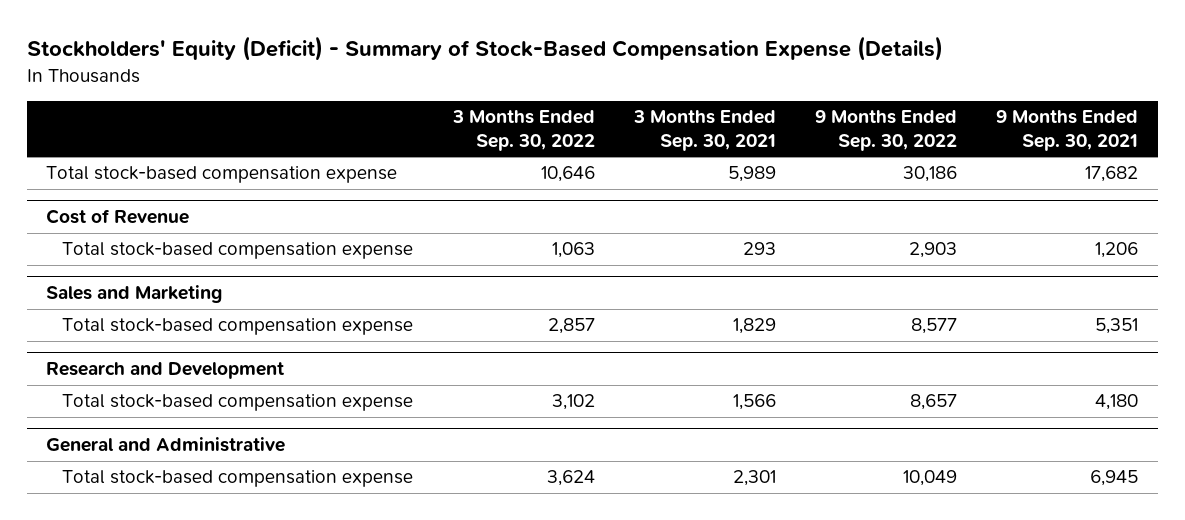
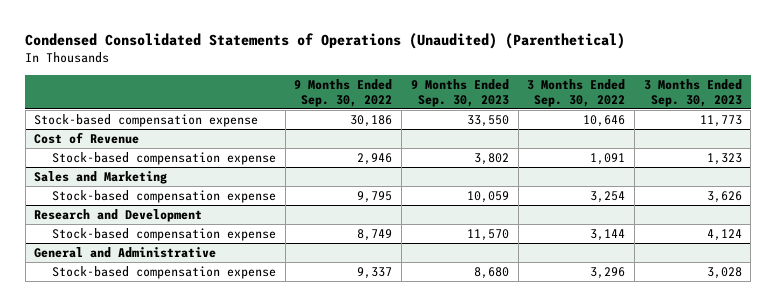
[26,36,943,62] Stockholders' Equity (Deficit) - Summary of Stock-Based Compensation Expense (Details) -> [25,32,626,49] Condensed Consolidated Statements of Operations (Unaudited) (Parenthetical)
[632,110,776,151] 3 Months Ended Sep. 30, 2021 -> none
[996,110,1139,151] 9 Months Ended Sep. 30, 2021 -> none
none -> [410,78,509,107] 9 Months Ended Sep. 30, 2023
none -> [643,78,742,107] 3 Months Ended Sep. 30, 2023
[46,166,398,184] Total stock-based compensation expense -> [34,114,259,128] Stock-based compensation expense
[62,242,414,260] Total stock-based compensation expense -> [51,152,276,166] Stock-based compensation expense
[551,242,595,259] 1,063 -> [590,153,626,166] 1,091
[909,242,958,259] 2,903 -> [357,153,393,166] 2,946
[62,318,414,336] Total stock-based compensation expense -> [51,190,276,204] Stock-based compensation expense
[547,318,595,335] 2,857 -> [590,191,626,204] 3,254
[911,318,958,335] 8,577 -> [357,191,393,204] 9,795
[62,394,414,412] Total stock-based compensation expense -> [51,228,276,242] Stock-based compensation expense
[551,394,595,411] 3,102 -> [590,229,626,242] 3,144
[910,394,958,411] 8,657 -> [357,229,393,242] 8,749
[62,470,414,488] Total stock-based compensation expense -> [51,266,276,280] Stock-based compensation expense
[546,470,595,487] 3,624 -> [590,267,626,280] 3,296
[903,470,958,487] 10,049 -> [357,267,393,280] 9,337

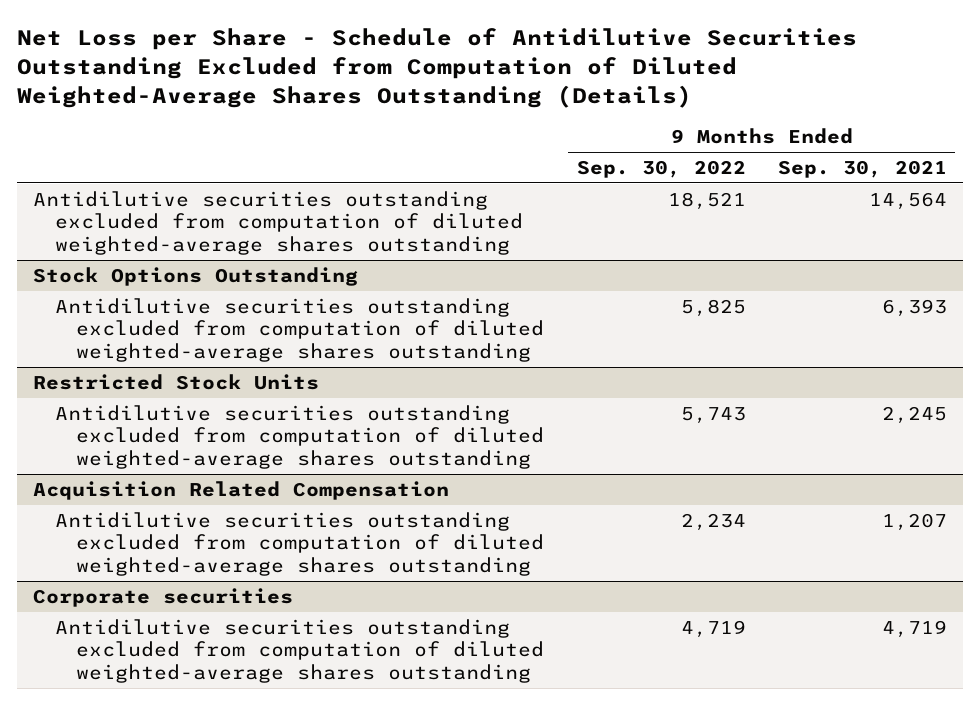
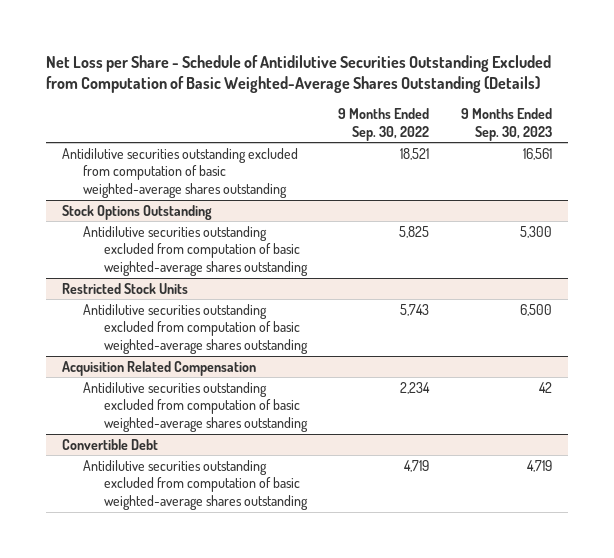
[16,28,857,108] Net Loss per Share - Schedule of Antidilutive Securities Outstanding Excluded from Computation of Diluted Weighted-Average Shares Outstanding (Details) -> [45,54,551,94] Net Loss per Share - Schedule of Antidilutive Securities Outstanding Excluded from Computation of Basic Weighted-Average Shares Outstanding (Details)
[778,159,948,178] Sep. 30, 2021 -> none
none -> [461,108,553,141] 9 Months Ended Sep. 30, 2023
[33,190,523,255] Antidilutive securities outstanding excluded from computation of diluted weighted-average shares outstanding -> [61,147,298,199] Antidilutive securities outstanding excluded from computation of basic weighted-average shares outstanding
[54,297,544,362] Antidilutive securities outstanding excluded from computation of diluted weighted-average shares outstanding -> [82,225,308,277] Antidilutive securities outstanding excluded from computation of basic weighted-average shares outstanding
[54,404,544,469] Antidilutive securities outstanding excluded from computation of diluted weighted-average shares outstanding -> [82,303,308,355] Antidilutive securities outstanding excluded from computation of basic weighted-average shares outstanding
[54,511,544,576] Antidilutive securities outstanding excluded from computation of diluted weighted-average shares outstanding -> [82,381,308,433] Antidilutive securities outstanding excluded from computation of basic weighted-average shares outstanding
[33,587,294,607] Corporate securities -> [61,438,158,450] Convertible Debt
[54,618,544,683] Antidilutive securities outstanding excluded from computation of diluted weighted-average shares outstanding -> [82,459,308,511] Antidilutive securities outstanding excluded from computation of basic weighted-average shares outstanding

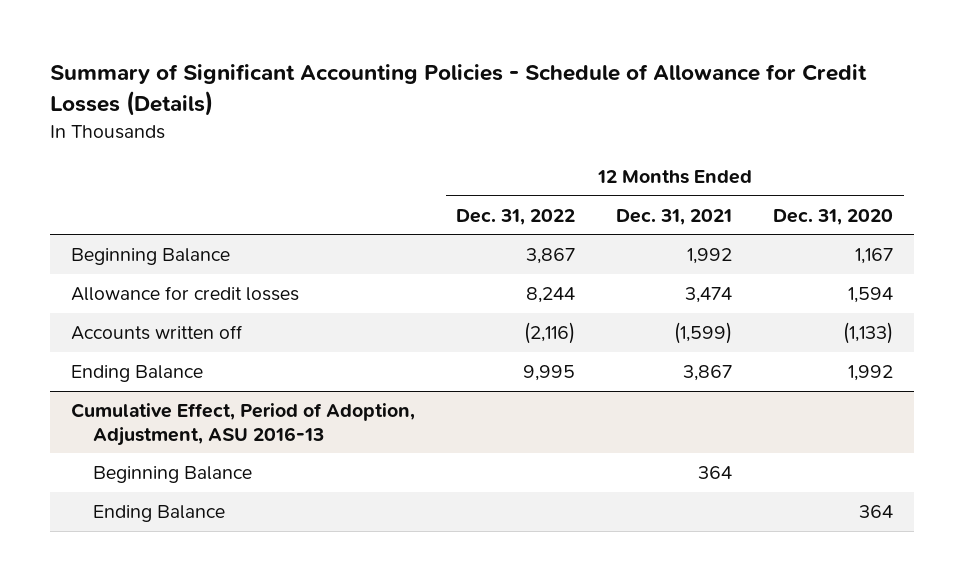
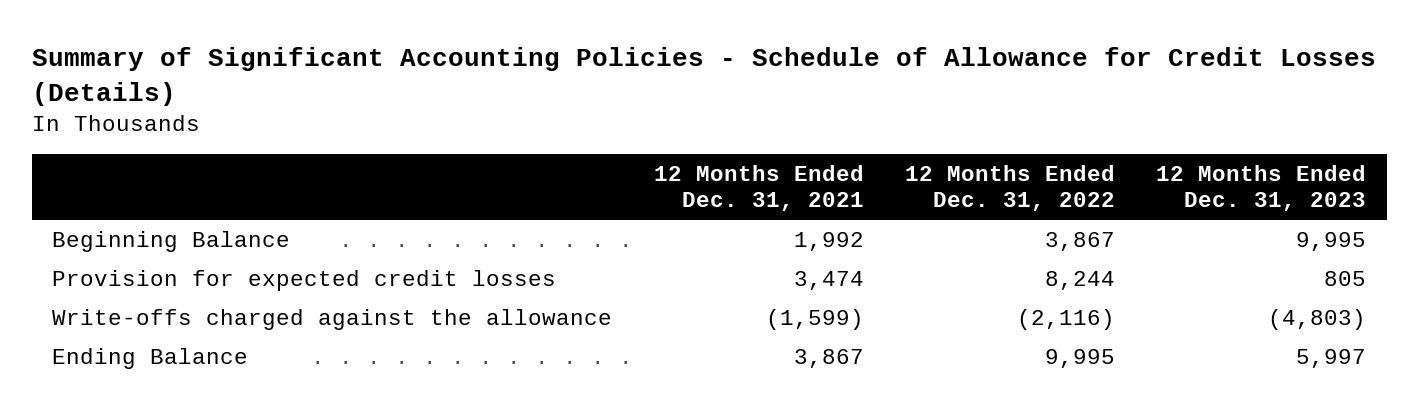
[773,208,894,225] Dec. 31, 2020 -> none
none -> [1156,164,1367,212] 12 Months Ended Dec. 31, 2023
[70,285,299,301] Allowance for credit losses -> [52,269,557,291] Provision for expected credit losses
[70,324,243,340] Accounts written off -> [52,308,613,330] Write-offs charged against the allowance
[70,402,415,446] Cumulative Effect, Period of Adoption, Adjustment, ASU 2016-13 -> none
[93,465,253,483] Beginning Balance -> none
[93,504,226,522] Ending Balance -> none

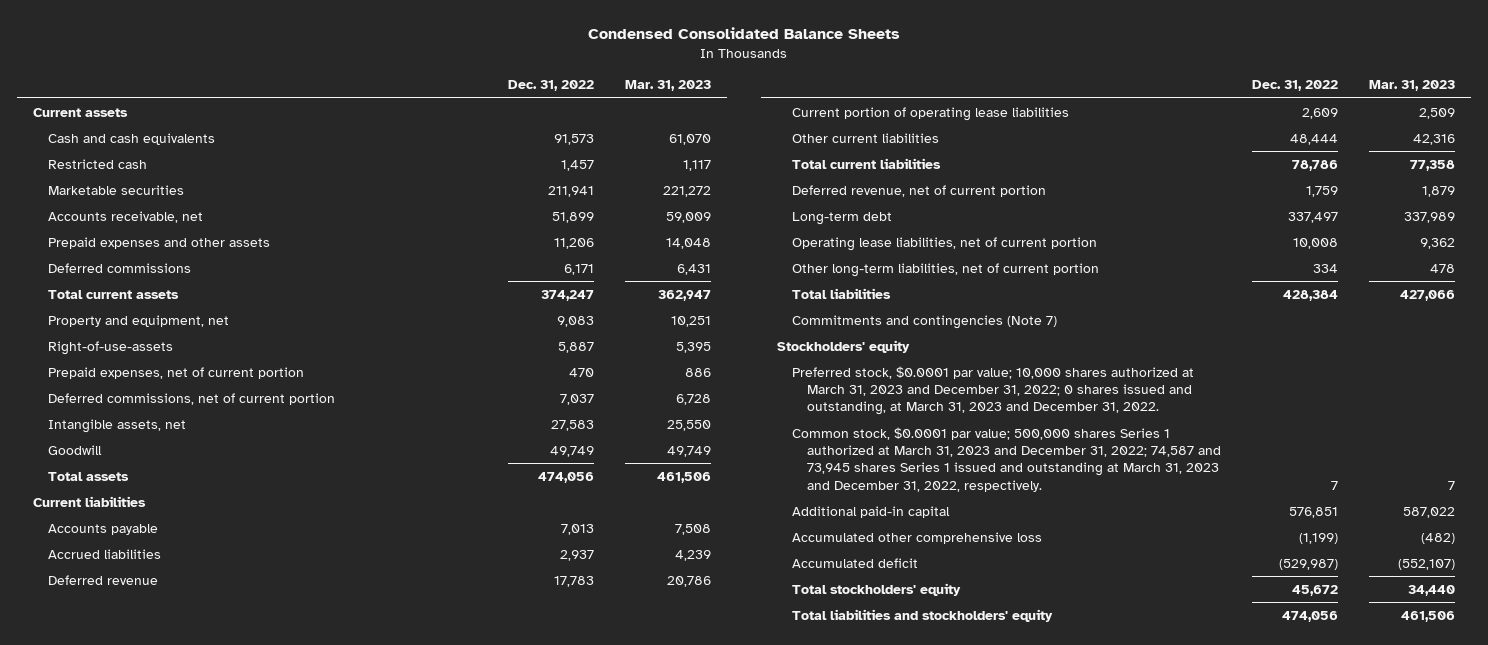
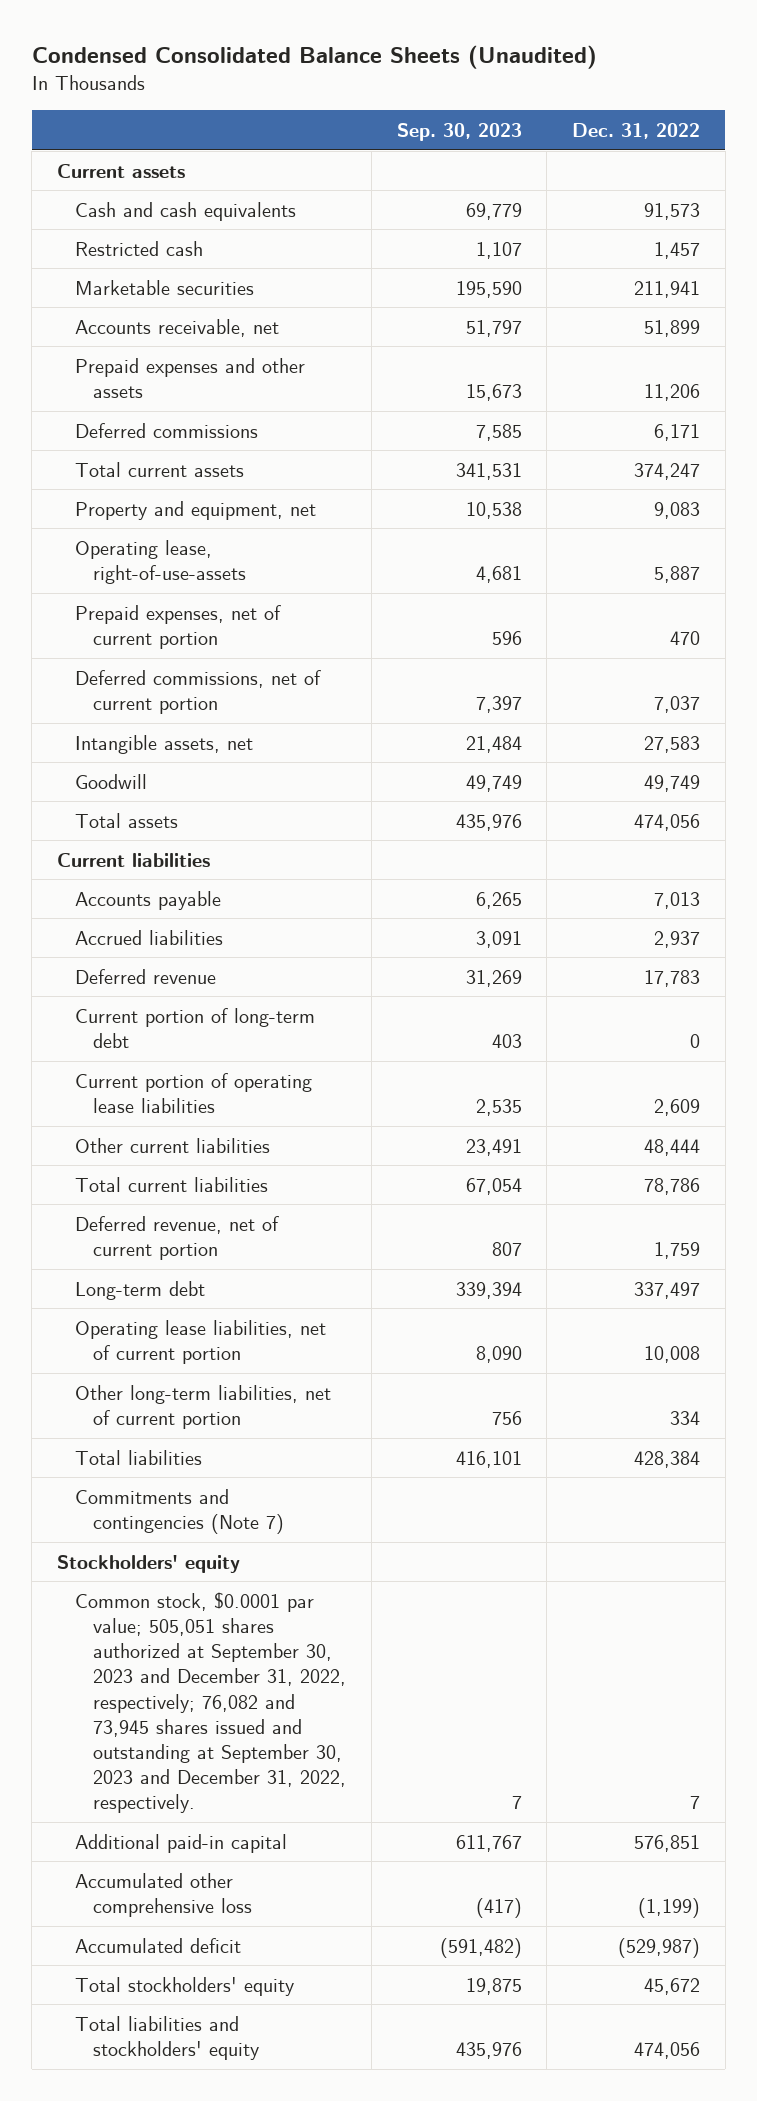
[587,26,900,39] Condensed Consolidated Balance Sheets -> [31,44,597,69] Condensed Consolidated Balance Sheets (Unaudited)
[624,80,711,92] Mar. 31, 2023 -> none
none -> [396,122,522,141] Sep. 30, 2023
[47,340,173,355] Right-of-use-assets -> [74,539,247,584] Operating lease, right-of-use-assets
none -> [74,1007,315,1048] Current portion of long-term debt
[791,365,1194,416] Preferred stock, $0.0001 par value; 10,000 shares authorized at March 31, 2023 and December 31, 2022; 0 shares issued and outstanding, at March 31, 2023 and December 31, 2022. -> none
[791,426,1221,492] Common stock, $0.0001 par value; 500,000 shares Series 1 authorized at March 31, 2023 and December 31, 2022; 74,587 and 73,945 shares Series 1 issued and outstanding at March 31, 2023 and December 31, 2022, respectively. -> [74,1591,347,1814] Common stock, $0.0001 par value; 505,051 shares authorized at September 30, 2023 and December 31, 2022, respectively; 76,082 and 73,945 shares issued and outstanding at September 30, 2023 and December 31, 2022, respectively.

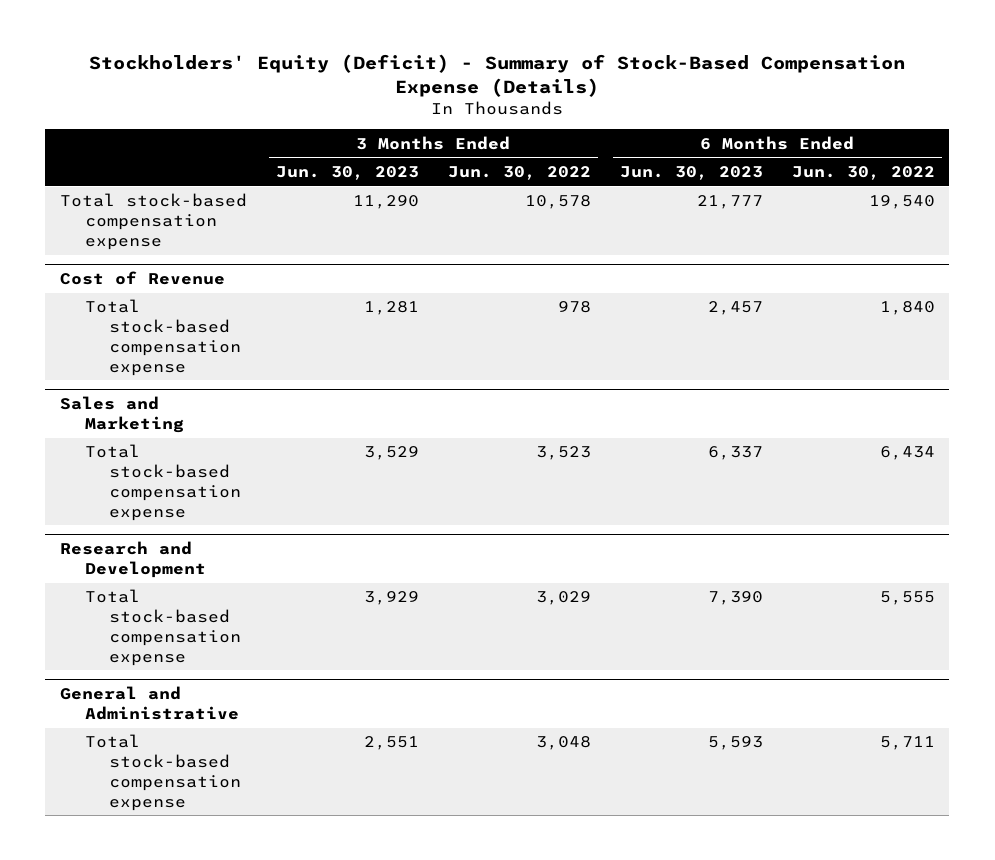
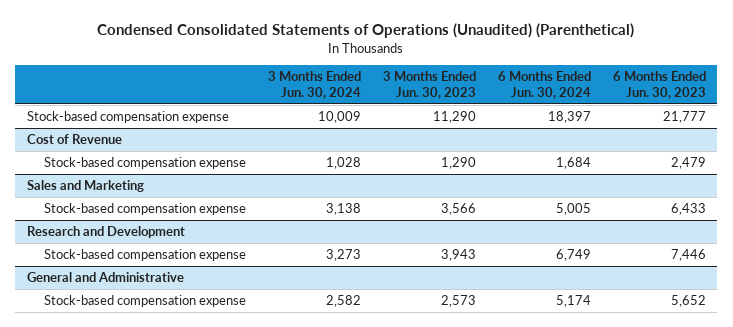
[89,54,906,98] Stockholders' Equity (Deficit) - Summary of Stock-Based Compensation Expense (Details) -> [97,23,635,39] Condensed Consolidated Statements of Operations (Unaudited) (Parenthetical)
[447,166,591,181] Jun. 30, 2022 -> none
[791,166,935,181] Jun. 30, 2022 -> none
none -> [267,71,361,99] 3 Months Ended Jun. 30, 2024
none -> [498,71,592,99] 6 Months Ended Jun. 30, 2024
[59,193,247,250] Total stock-based compensation expense -> [26,111,229,124] Stock-based compensation expense
[84,299,242,376] Total stock-based compensation expense -> [43,157,246,170] Stock-based compensation expense
[363,301,419,316] 1,281 -> [440,157,476,170] 1,290
[707,301,763,316] 2,457 -> [671,157,707,170] 2,479
[84,444,242,521] Total stock-based compensation expense -> [43,203,246,216] Stock-based compensation expense
[363,446,419,461] 3,529 -> [440,203,476,216] 3,566
[707,446,763,461] 6,337 -> [671,203,707,216] 6,433
[84,589,242,666] Total stock-based compensation expense -> [43,249,246,262] Stock-based compensation expense
[363,591,419,606] 3,929 -> [440,249,476,262] 3,943
[707,591,763,606] 7,390 -> [671,249,707,262] 7,446
[84,734,242,811] Total stock-based compensation expense -> [43,295,246,308] Stock-based compensation expense
[363,736,419,751] 2,551 -> [440,295,476,308] 2,573
[707,736,763,751] 5,593 -> [671,295,707,308] 5,652

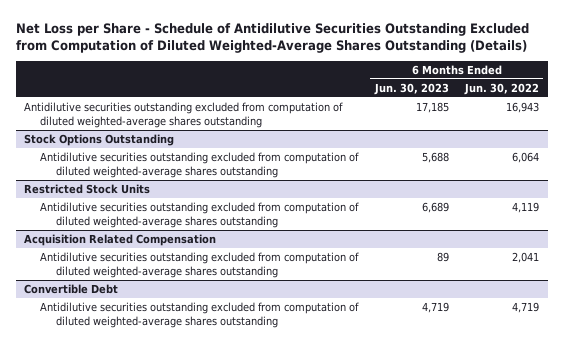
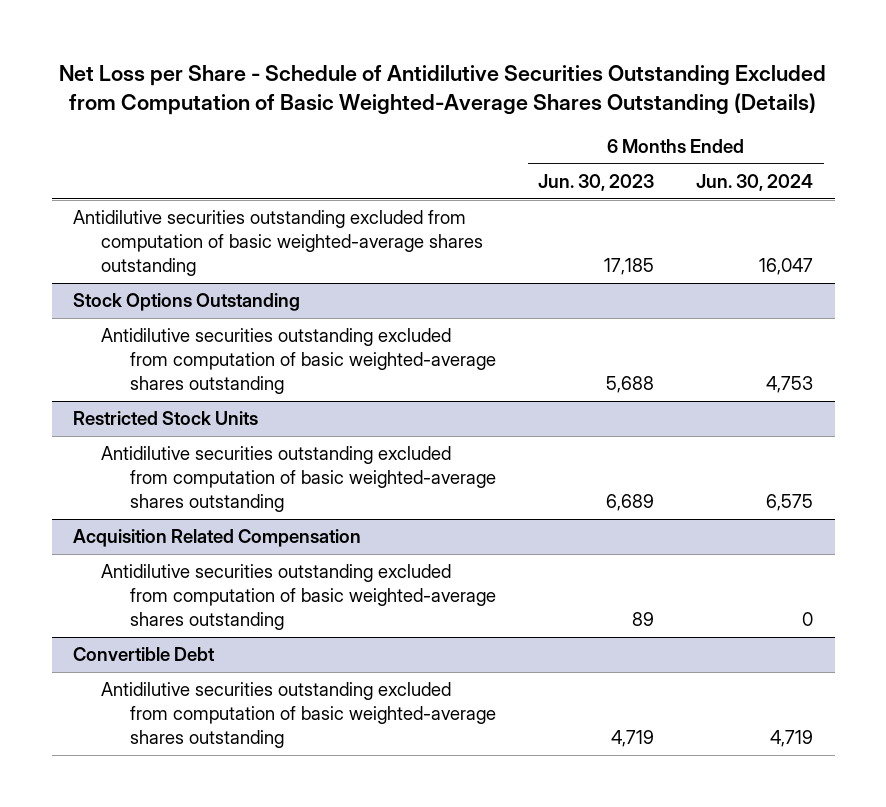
[15,22,529,53] Net Loss per Share - Schedule of Antidilutive Securities Outstanding Excluded from Computation of Diluted Weighted-Average Shares Outstanding (Details) -> [59,64,827,115] Net Loss per Share - Schedule of Antidilutive Securities Outstanding Excluded from Computation of Basic Weighted-Average Shares Outstanding (Details)
[464,82,540,95] Jun. 30, 2022 -> none
none -> [696,173,814,191] Jun. 30, 2024
[24,101,344,128] Antidilutive securities outstanding excluded from computation of diluted weighted-average shares outstanding -> [72,210,484,277] Antidilutive securities outstanding excluded from computation of basic weighted-average shares outstanding
[39,151,359,178] Antidilutive securities outstanding excluded from computation of diluted weighted-average shares outstanding -> [101,328,497,395] Antidilutive securities outstanding excluded from computation of basic weighted-average shares outstanding
[39,201,359,228] Antidilutive securities outstanding excluded from computation of diluted weighted-average shares outstanding -> [101,446,497,513] Antidilutive securities outstanding excluded from computation of basic weighted-average shares outstanding
[39,251,359,278] Antidilutive securities outstanding excluded from computation of diluted weighted-average shares outstanding -> [101,564,497,631] Antidilutive securities outstanding excluded from computation of basic weighted-average shares outstanding
[39,301,359,328] Antidilutive securities outstanding excluded from computation of diluted weighted-average shares outstanding -> [101,682,497,749] Antidilutive securities outstanding excluded from computation of basic weighted-average shares outstanding

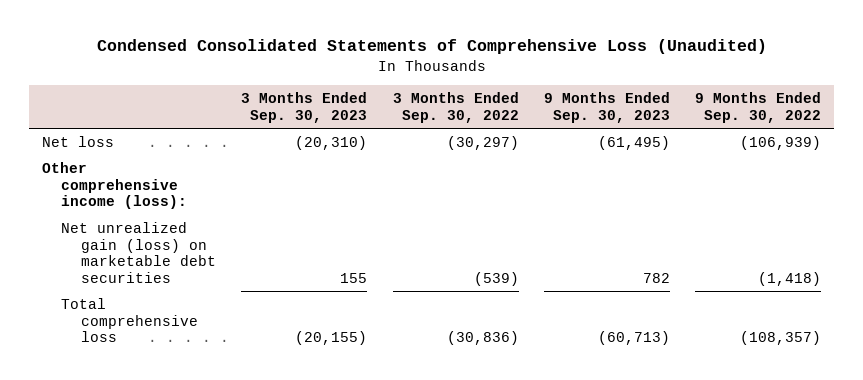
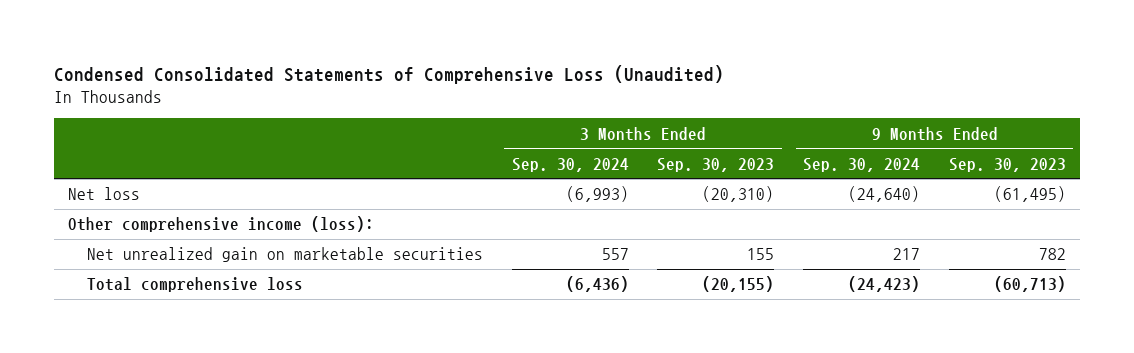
[392,92,519,123] 3 Months Ended Sep. 30, 2022 -> none
[695,92,822,123] 9 Months Ended Sep. 30, 2022 -> none
none -> [511,157,629,172] Sep. 30, 2024
none -> [803,157,921,172] Sep. 30, 2024
[61,221,216,283] Net unrealized gain (loss) on marketable debt securities -> [86,247,483,263] Net unrealized gain on marketable securities

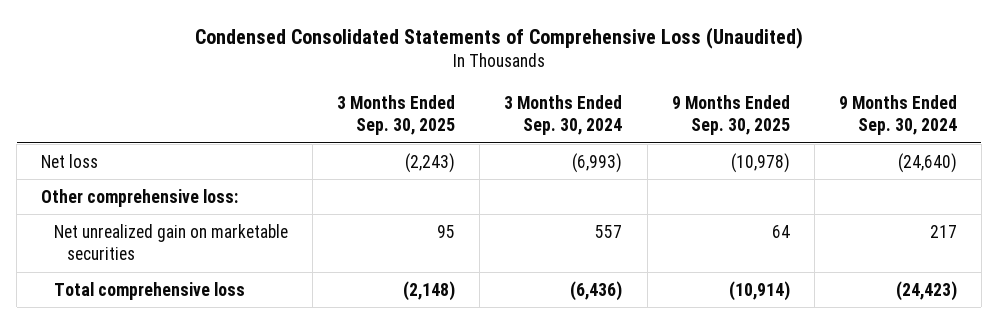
[657,157,775,172] Sep. 30, 2023 -> none
[948,157,1066,172] Sep. 30, 2023 -> none
none -> [337,94,456,136] 3 Months Ended Sep. 30, 2025
none -> [671,94,790,136] 9 Months Ended Sep. 30, 2025
[68,216,375,233] Other comprehensive income (loss): -> [41,188,239,207] Other comprehensive loss:

